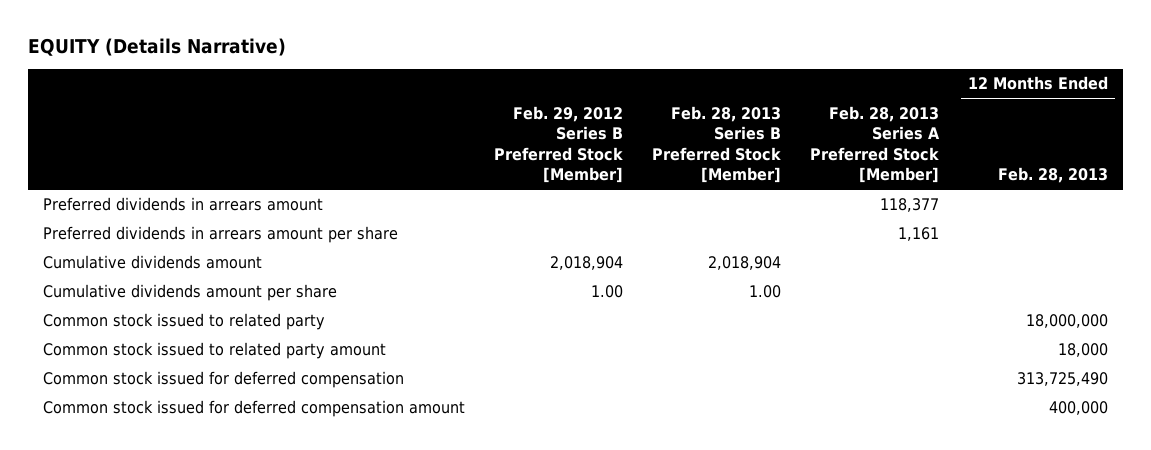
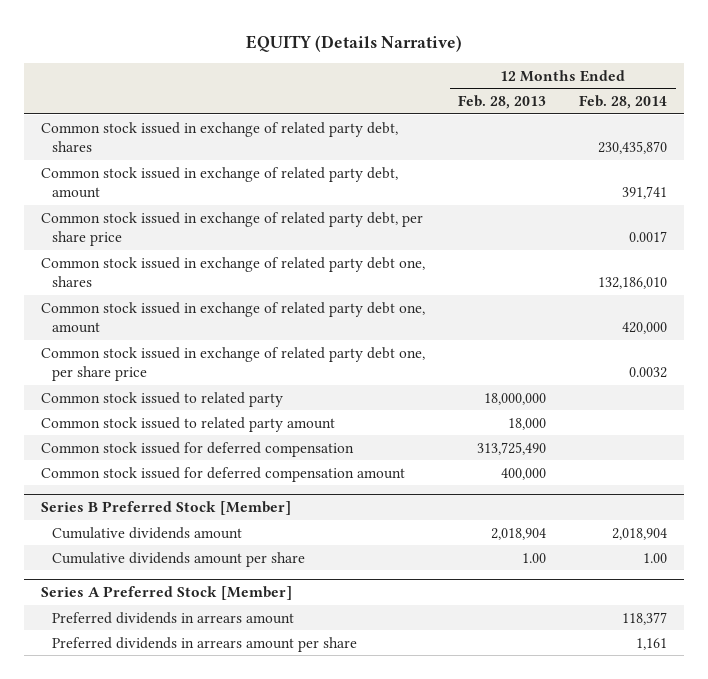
[493,105,623,184] Feb. 29, 2012 Series B Preferred Stock [Member] -> none
[651,105,781,184] Feb. 28, 2013 Series B Preferred Stock [Member] -> none
[810,105,941,184] Feb. 28, 2013 Series A Preferred Stock [Member] -> none
none -> [579,95,668,110] Feb. 28, 2014
[42,197,323,212] Preferred dividends in arrears amount -> none
[42,226,398,244] Preferred dividends in arrears amount per share -> none
[42,255,262,270] Cumulative dividends amount -> none
[42,284,337,302] Cumulative dividends amount per share -> none
none -> [40,121,398,152] Common stock issued in exchange of related party debt, shares
none -> [40,166,398,198] Common stock issued in exchange of related party debt, amount
none -> [40,211,423,246] Common stock issued in exchange of related party debt, per share price
none -> [40,256,425,287] Common stock issued in exchange of related party debt one, shares
none -> [40,301,425,333] Common stock issued in exchange of related party debt one, amount
none -> [40,346,425,381] Common stock issued in exchange of related party debt one, per share price
none -> [40,501,291,516] Series B Preferred Stock [Member]
none -> [52,526,243,539] Cumulative dividends amount
none -> [52,551,306,567] Cumulative dividends amount per share
none -> [40,586,292,601] Series A Preferred Stock [Member]
none -> [52,611,295,624] Preferred dividends in arrears amount
none -> [52,636,358,652] Preferred dividends in arrears amount per share

